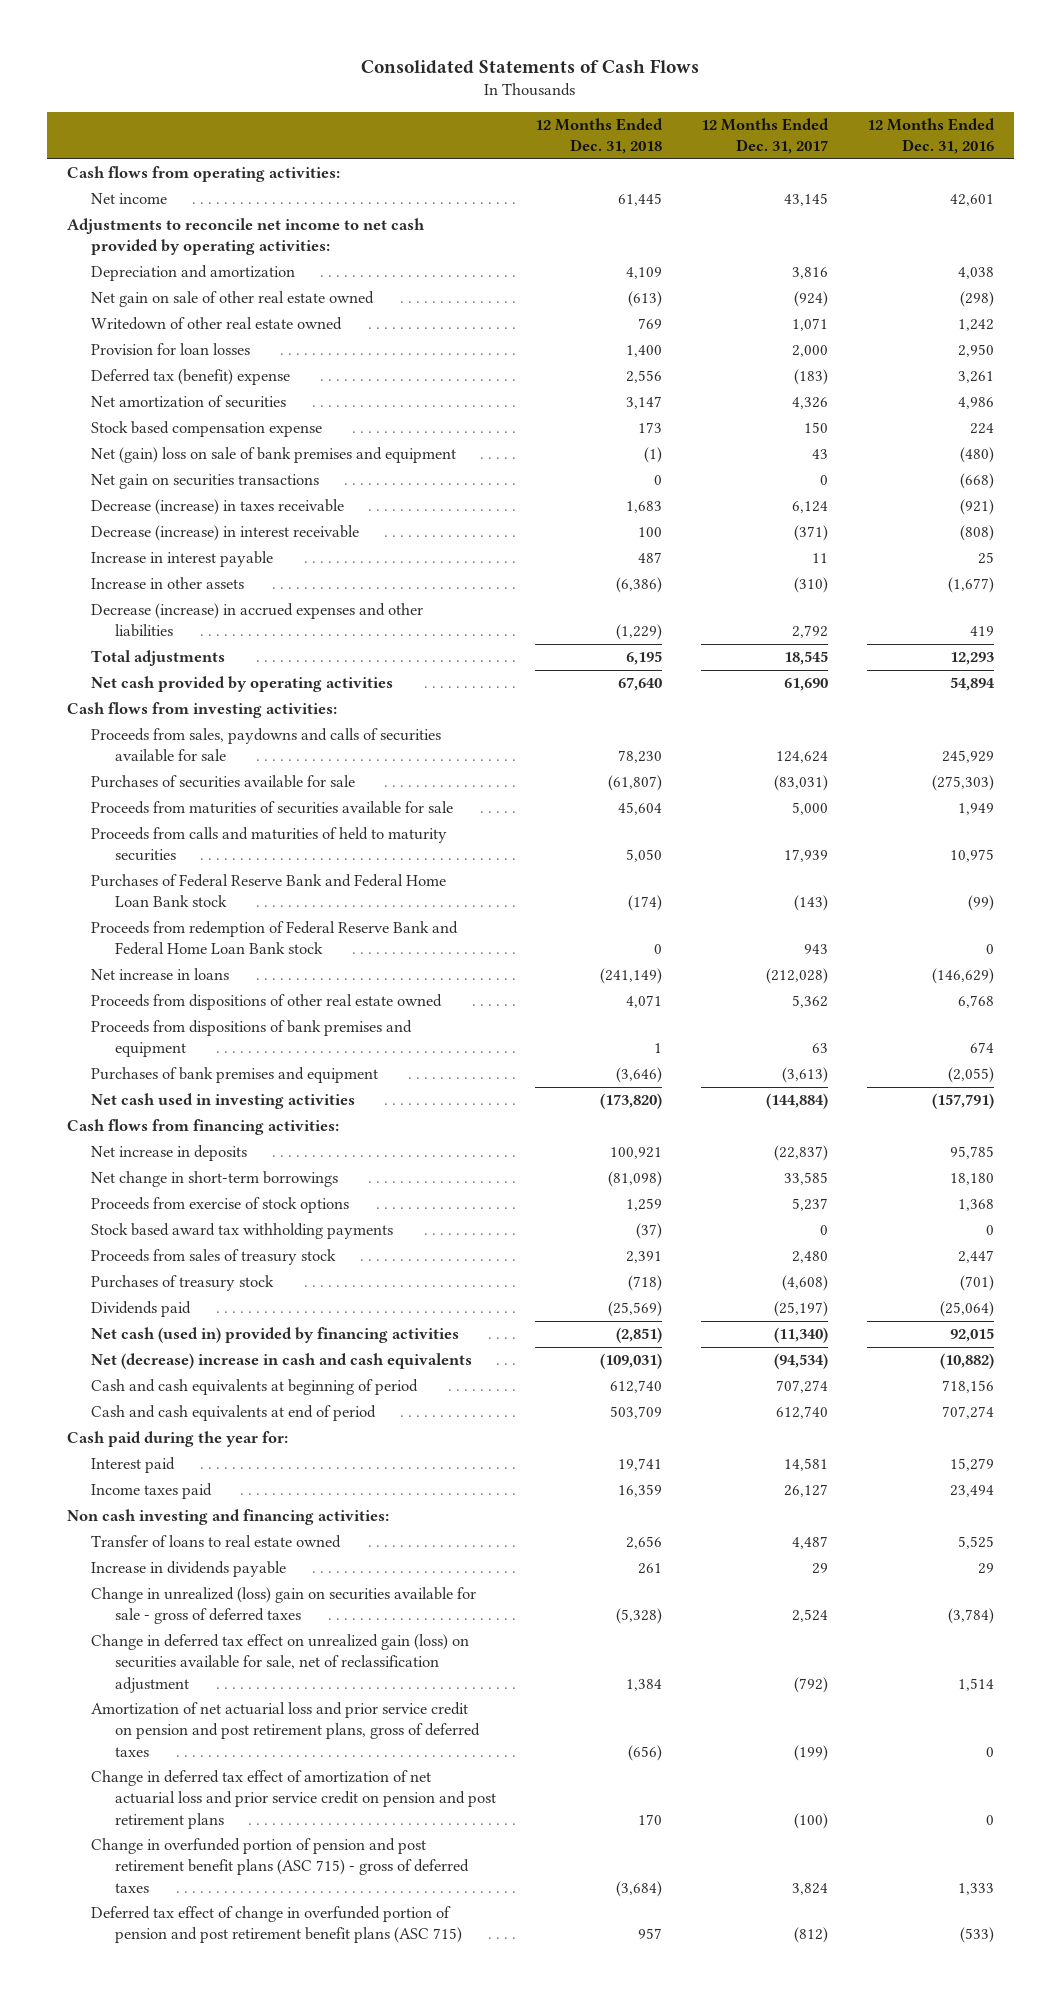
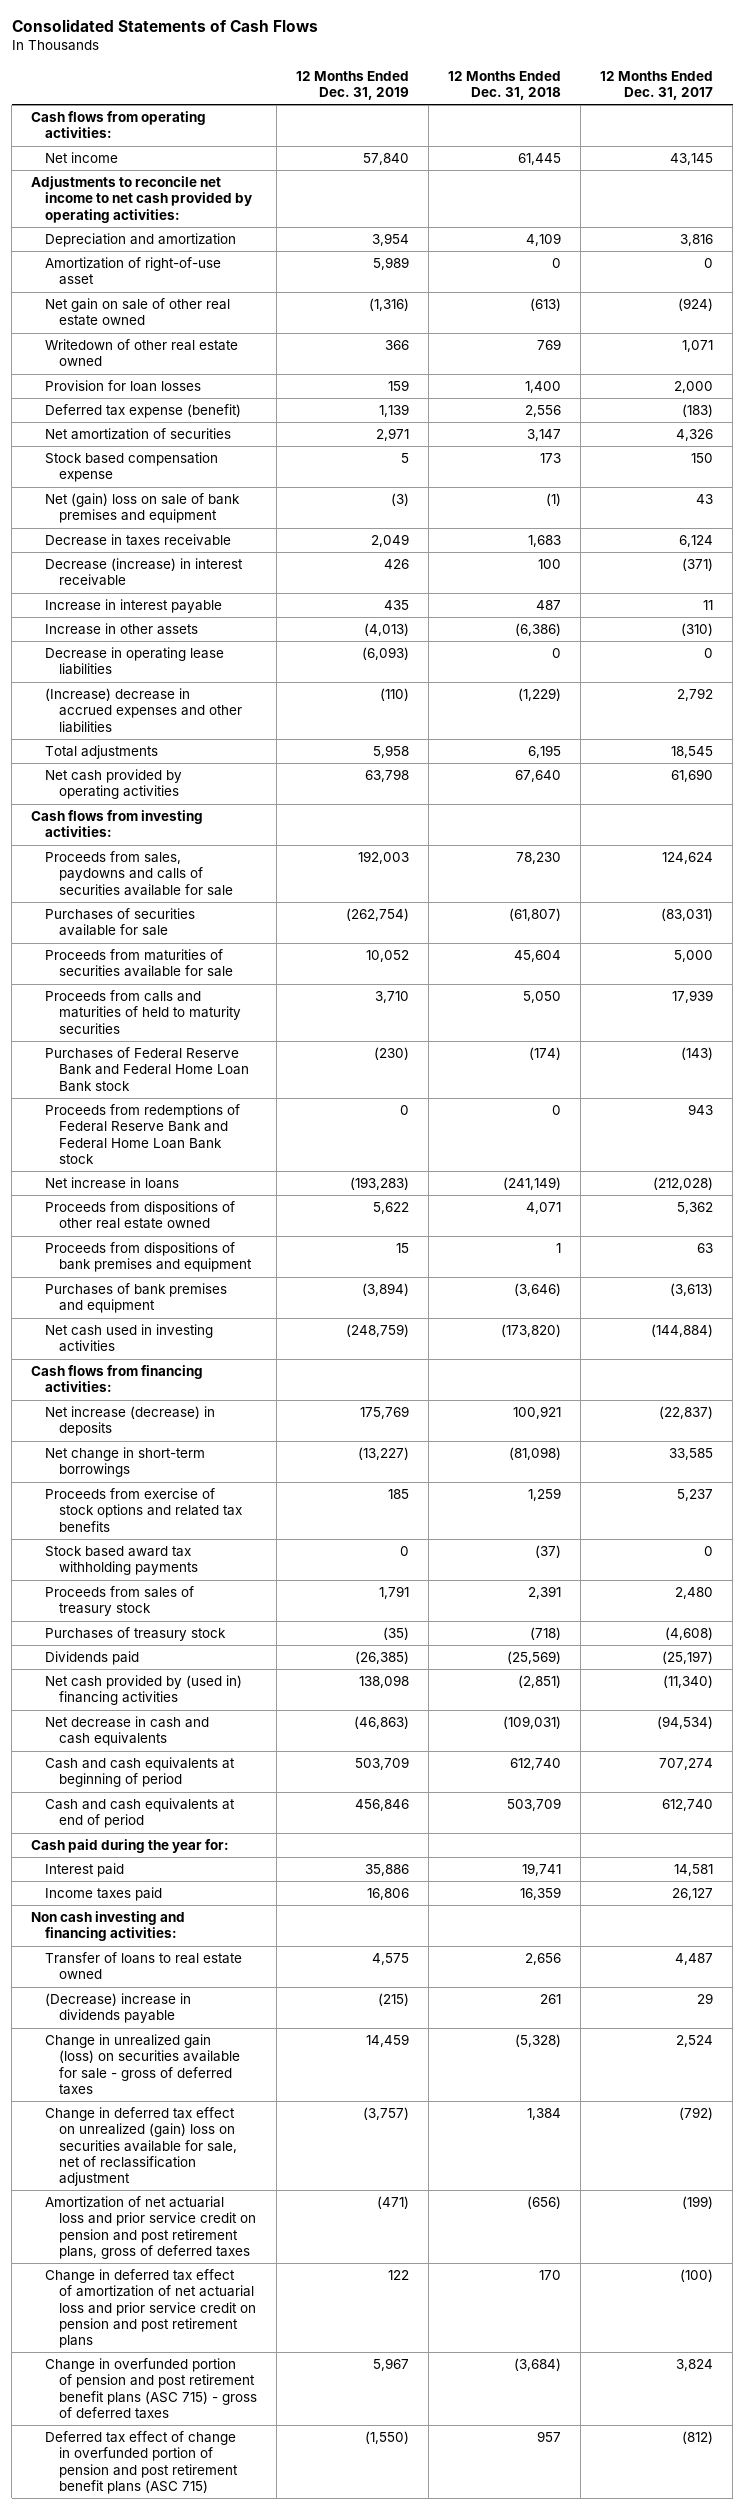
[867,117,996,155] 12 Months Ended Dec. 31, 2016 -> none
none -> [296,70,410,100] 12 Months Ended Dec. 31, 2019
none -> [45,256,222,286] Amortization of right-of-use asset
[90,369,290,386] Deferred tax (benefit) expense -> [45,403,242,418] Deferred tax expense (benefit)
[90,474,319,490] Net gain on securities transactions -> none
[90,499,344,516] Decrease (increase) in taxes receivable -> [45,533,232,546] Decrease in taxes receivable
none -> [45,646,225,676] Decrease in operating lease liabilities
[90,603,423,638] Decrease (increase) in accrued expenses and other liabilities -> [45,687,243,733] (Increase) decrease in accrued expenses and other liabilities
[90,921,458,956] Proceeds from redemption of Federal Reserve Bank and Federal Home Loan Bank stock -> [45,1103,241,1164] Proceeds from redemptions of Federal Reserve Bank and Federal Home Loan Bank stock
[90,1145,247,1162] Net increase in deposits -> [45,1405,216,1437] Net increase (decrease) in deposits
[90,1197,349,1214] Proceeds from exercise of stock options -> [45,1487,243,1532] Proceeds from exercise of stock options and related tax benefits
[90,1327,459,1344] Net cash (used in) provided by financing activities -> [45,1674,243,1706] Net cash provided by (used in) financing activities
[90,1353,472,1370] Net (decrease) increase in cash and cash equivalents -> [45,1715,210,1747] Net decrease in cash and cash equivalents
[90,1561,286,1578] Increase in dividends payable -> [45,1992,192,2024] (Decrease) increase in dividends payable
[90,1587,476,1625] Change in unrealized (loss) gain on securities available for sale - gross of deferred taxes -> [45,2033,241,2095] Change in unrealized gain (loss) on securities available for sale - gross of deferred taxes
[90,1634,469,1693] Change in deferred tax effect on unrealized gain (loss) on securities available for sale, net of reclassification adjustment -> [45,2106,238,2187] Change in deferred tax effect on unrealized (gain) loss on securities available for sale, net of reclassification adjustment

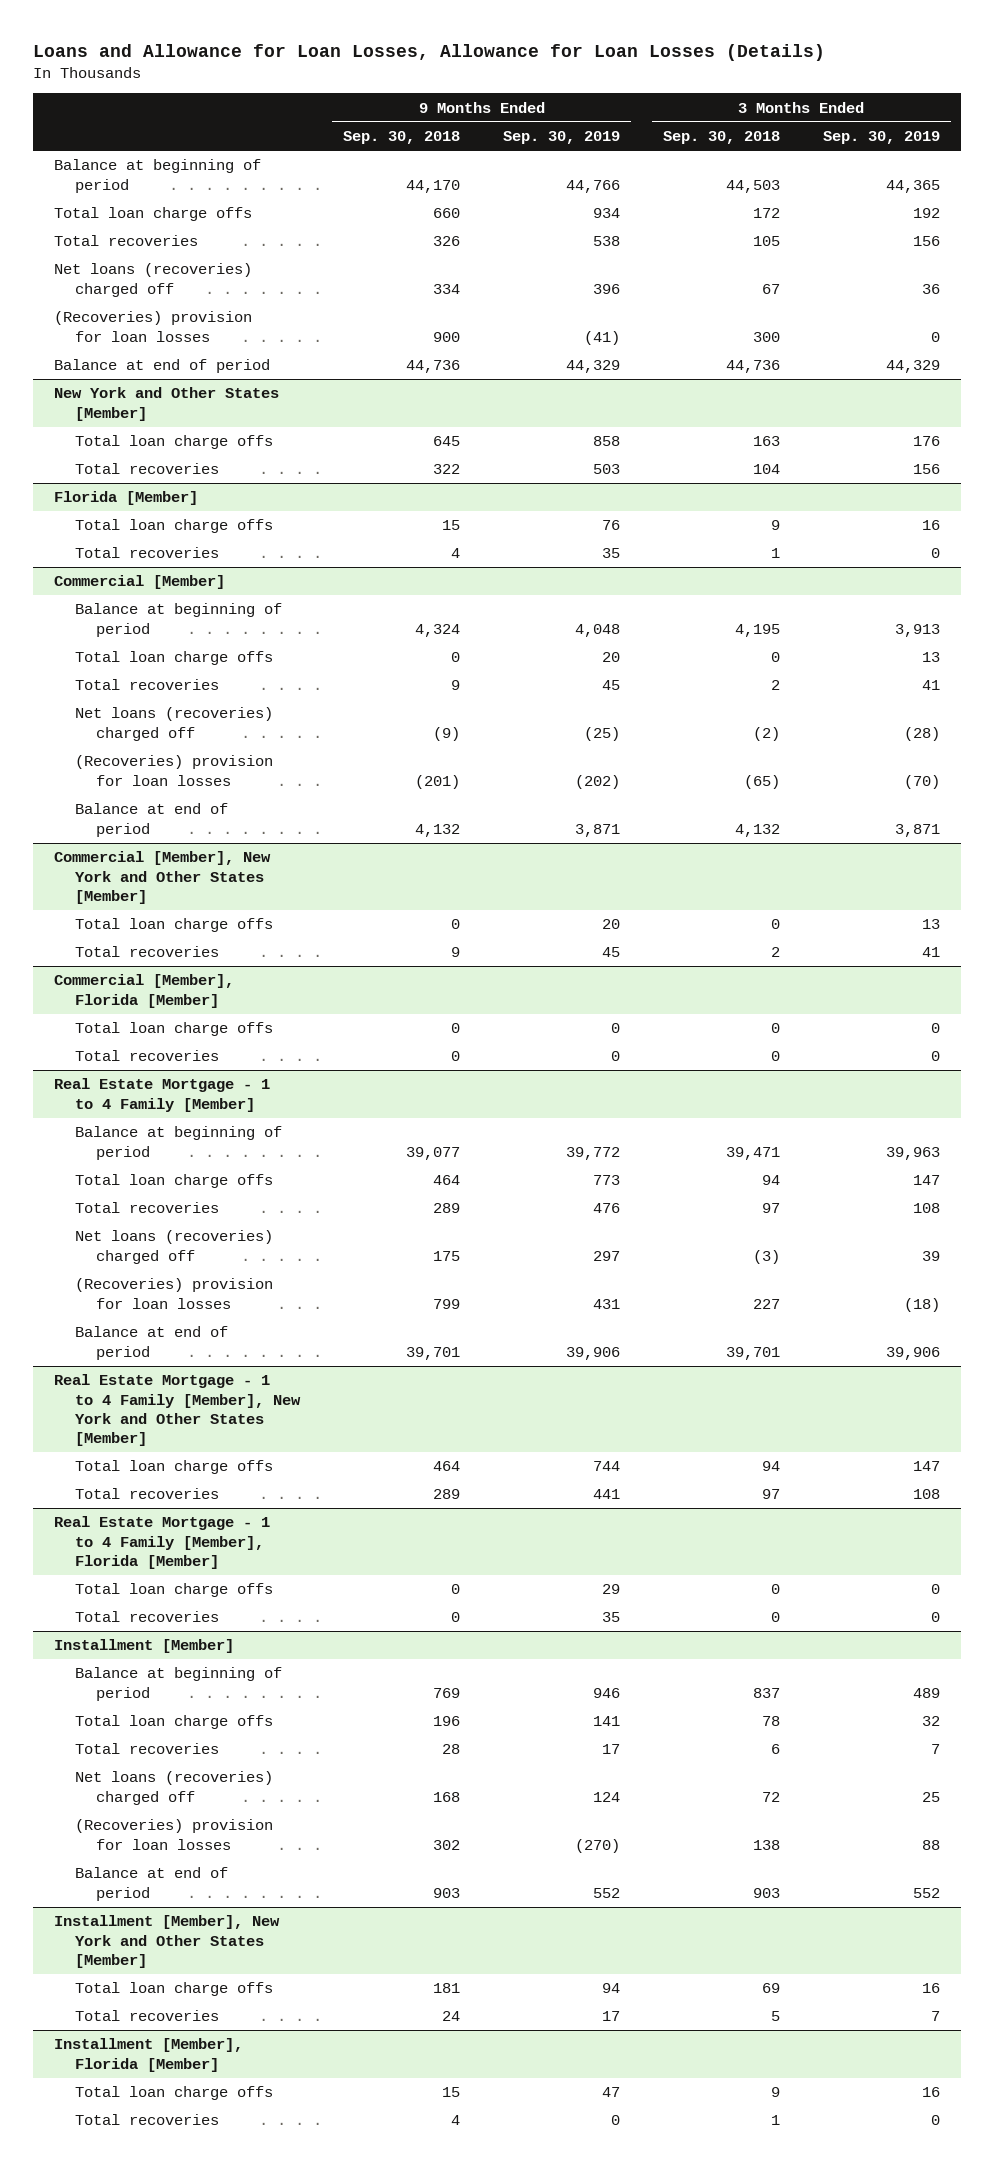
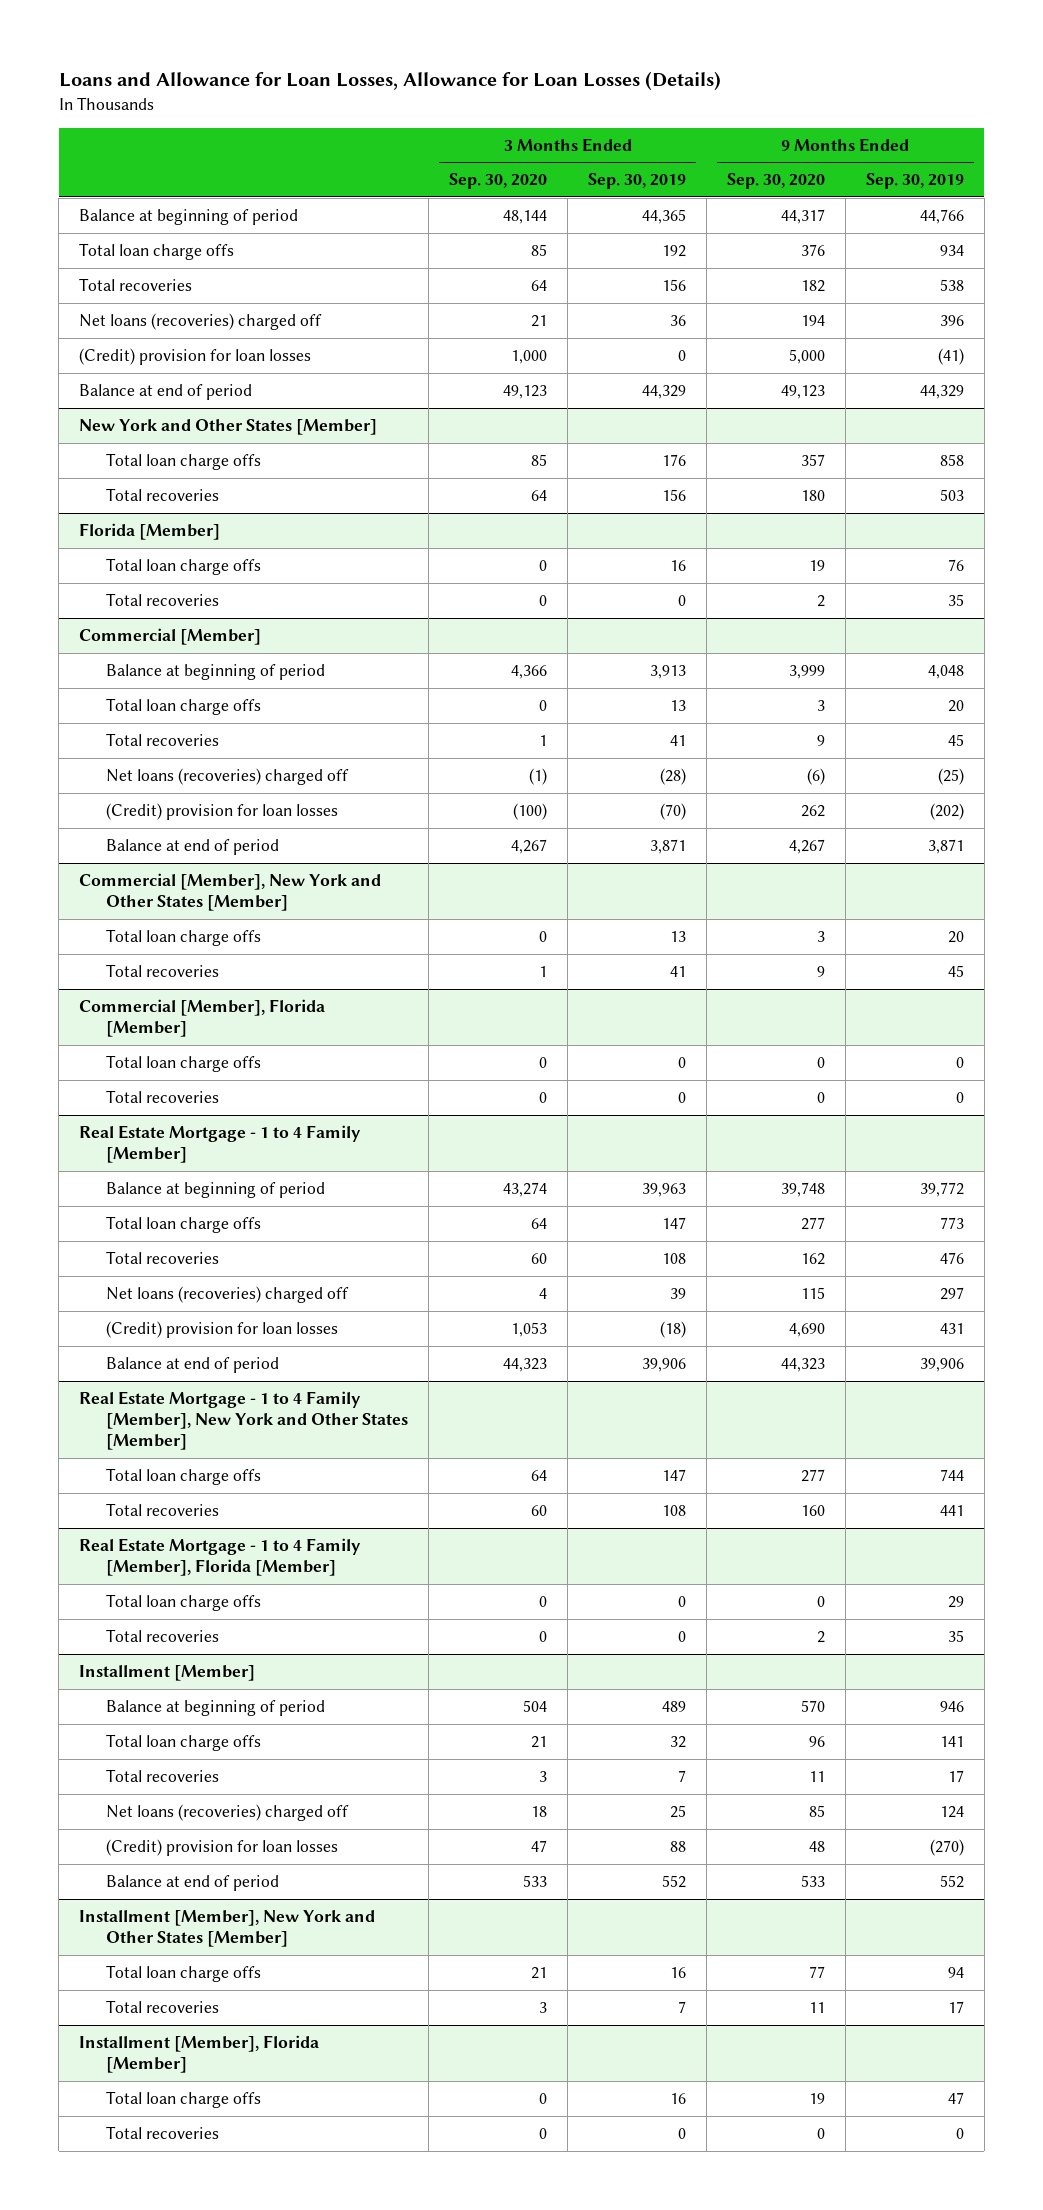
[343,131,461,145] Sep. 30, 2018 -> none
[662,131,780,145] Sep. 30, 2018 -> none
none -> [449,173,548,190] Sep. 30, 2020
none -> [726,173,825,190] Sep. 30, 2020
[54,311,253,342] (Recoveries) provision for loan losses -> [79,348,312,366] (Credit) provision for loan losses
[75,755,274,786] (Recoveries) provision for loan losses -> [106,803,339,821] (Credit) provision for loan losses
[75,1278,274,1309] (Recoveries) provision for loan losses -> [106,1321,339,1339] (Credit) provision for loan losses
[75,1819,274,1850] (Recoveries) provision for loan losses -> [106,1839,339,1857] (Credit) provision for loan losses

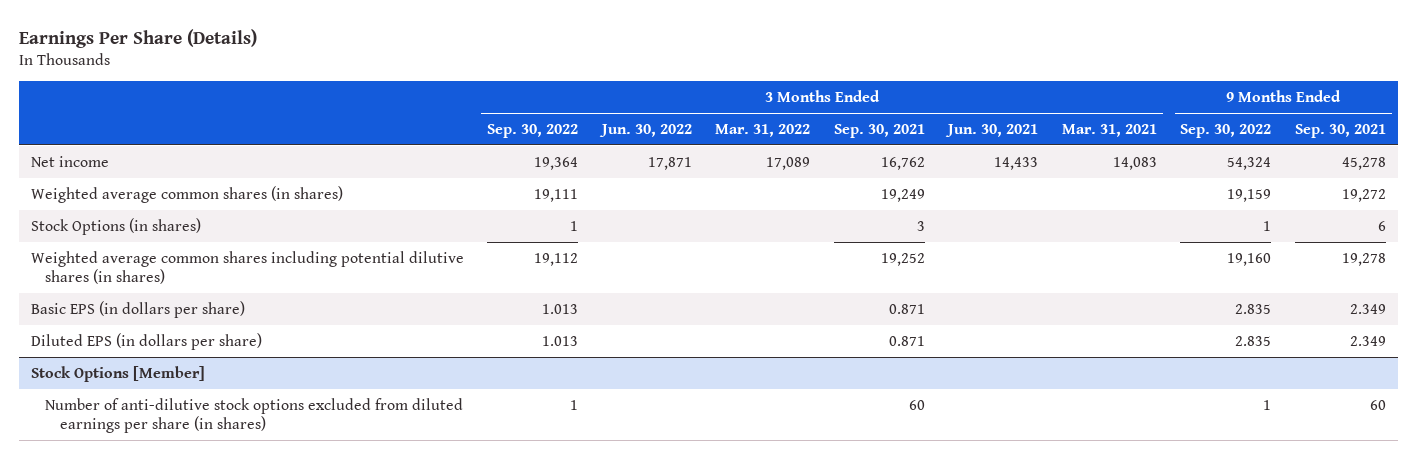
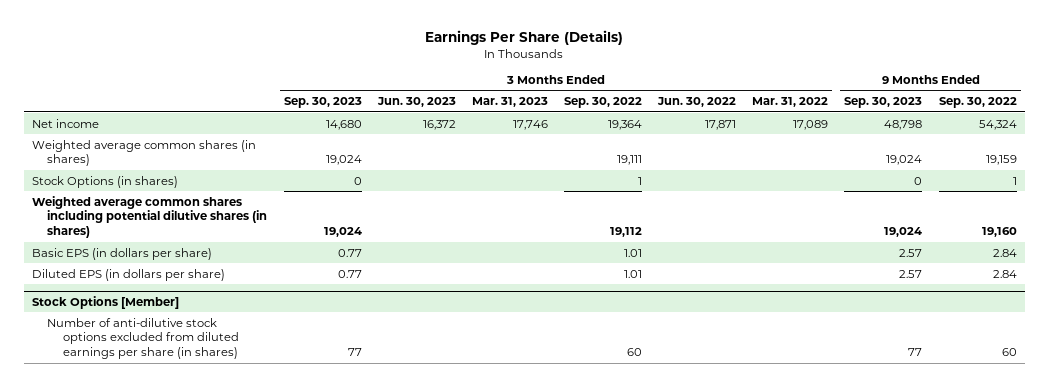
[833,123,925,138] Sep. 30, 2021 -> none
[945,123,1039,137] Jun. 30, 2021 -> none
[1061,123,1157,137] Mar. 31, 2021 -> none
[1294,123,1386,138] Sep. 30, 2021 -> none
none -> [283,97,362,109] Sep. 30, 2023
none -> [376,97,456,108] Jun. 30, 2023
none -> [471,97,548,108] Mar. 31, 2023
none -> [844,97,923,109] Sep. 30, 2023
[542,303,579,314] 1.013 -> [624,248,643,257] 1.01
[1235,303,1272,314] 2.835 -> [992,248,1017,257] 2.84
[542,335,579,346] 1.013 -> [624,269,643,278] 1.01
[1235,335,1272,346] 2.835 -> [992,269,1017,278] 2.84
[570,399,579,410] 1 -> [627,348,643,357] 60
[1263,399,1272,410] 1 -> [1001,348,1017,357] 60

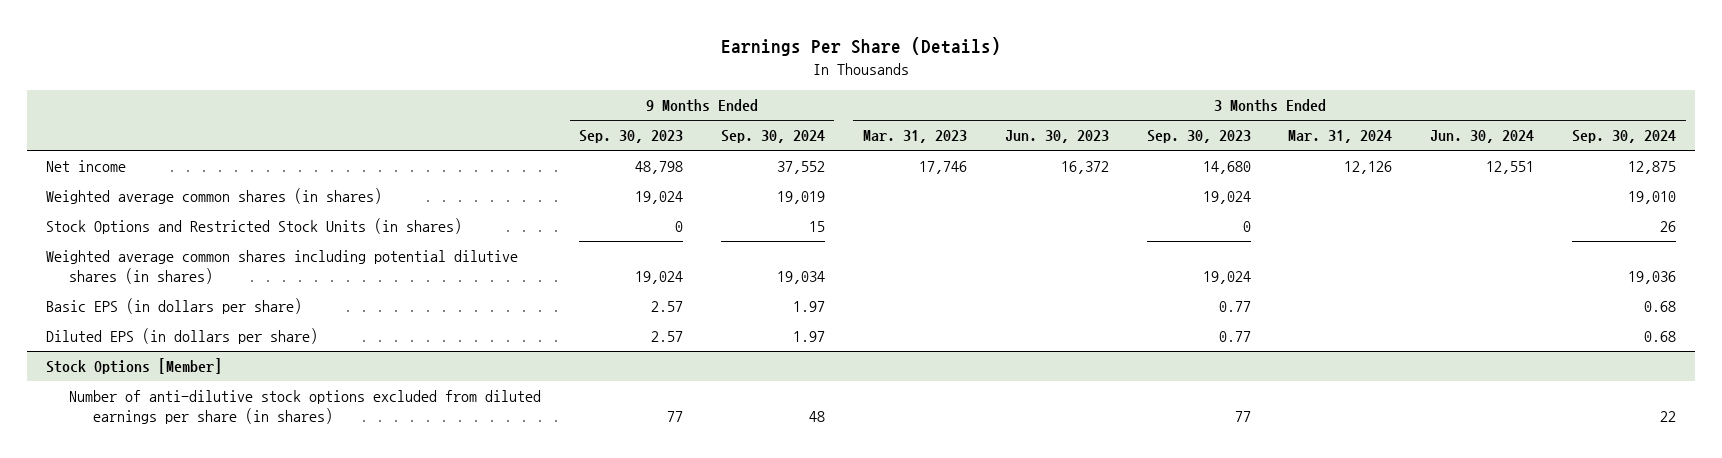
[564,97,643,109] Sep. 30, 2022 -> none
[657,97,737,108] Jun. 30, 2022 -> none
[752,97,829,108] Mar. 31, 2022 -> none
[938,97,1017,109] Sep. 30, 2022 -> none
none -> [720,130,825,144] Sep. 30, 2024
none -> [1288,130,1393,144] Mar. 31, 2024
none -> [1430,130,1535,144] Jun. 30, 2024
none -> [1572,130,1677,144] Sep. 30, 2024
[32,175,179,188] Stock Options (in shares) -> [45,218,462,235] Stock Options and Restricted Stock Units (in shares)

